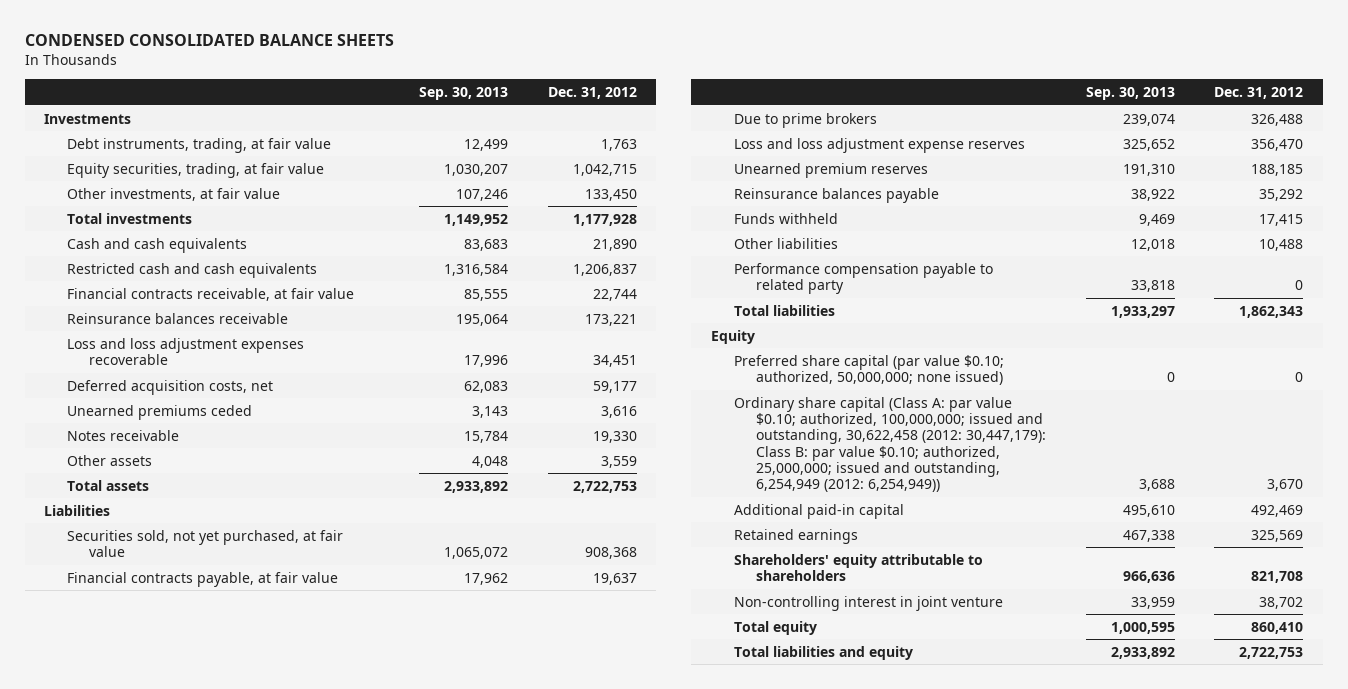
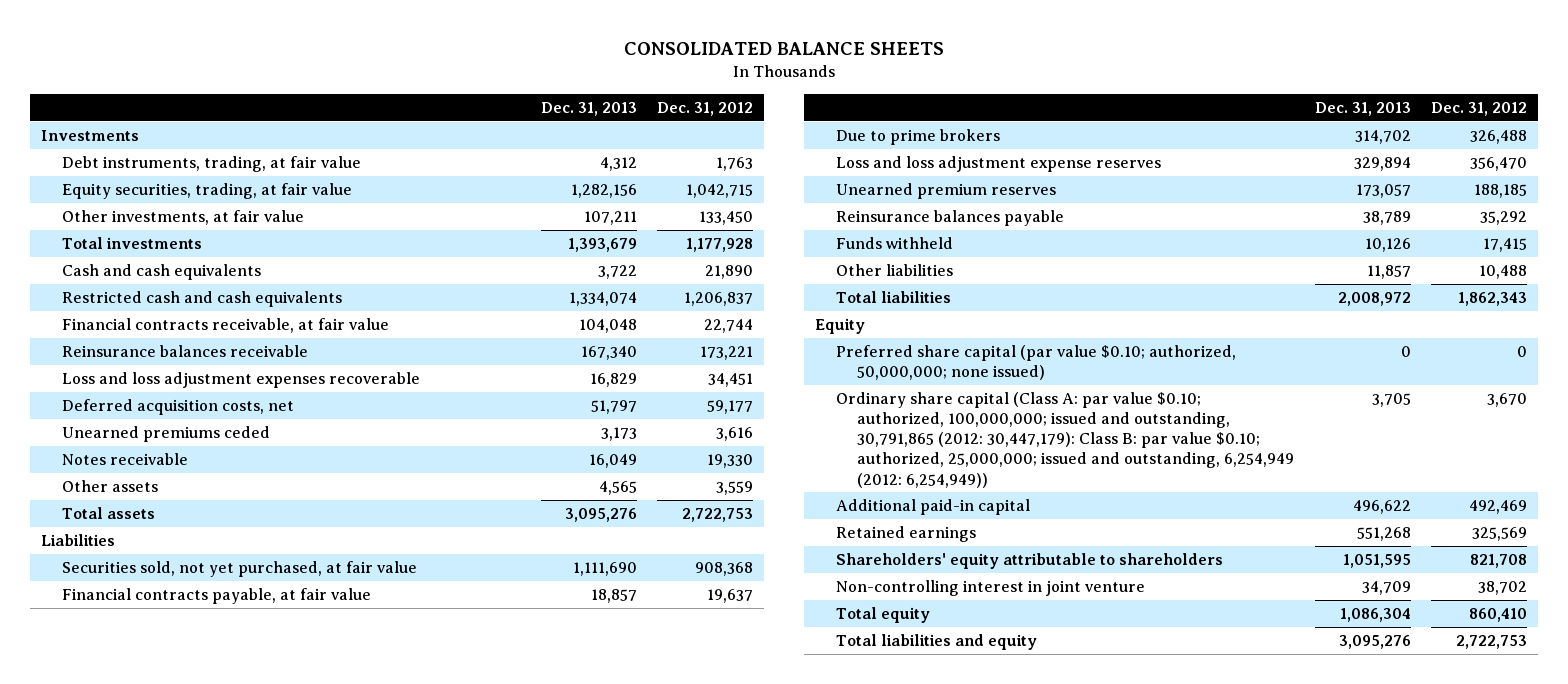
[24,34,394,47] CONDENSED CONSOLIDATED BALANCE SHEETS -> [624,42,945,56] CONSOLIDATED BALANCE SHEETS
[418,86,508,100] Sep. 30, 2013 -> none
none -> [540,101,637,116] Dec. 31, 2013
[733,262,993,295] Performance compensation payable to related party -> none
[733,396,1046,493] Ordinary share capital (Class A: par value $0.10; authorized, 100,000,000; issued and outstanding, 30,622,458 (2012: 30,447,179): Class B: par value $0.10; authorized, 25,000,000; issued and outstanding, 6,254,949 (2012: 6,254,949)) -> [835,392,1295,488] Ordinary share capital (Class A: par value $0.10; authorized, 100,000,000; issued and outstanding, 30,791,865 (2012: 30,447,179): Class B: par value $0.10; authorized, 25,000,000; issued and outstanding, 6,254,949 (2012: 6,254,949))

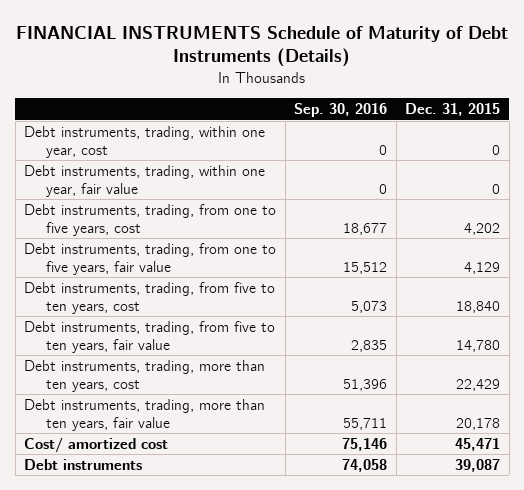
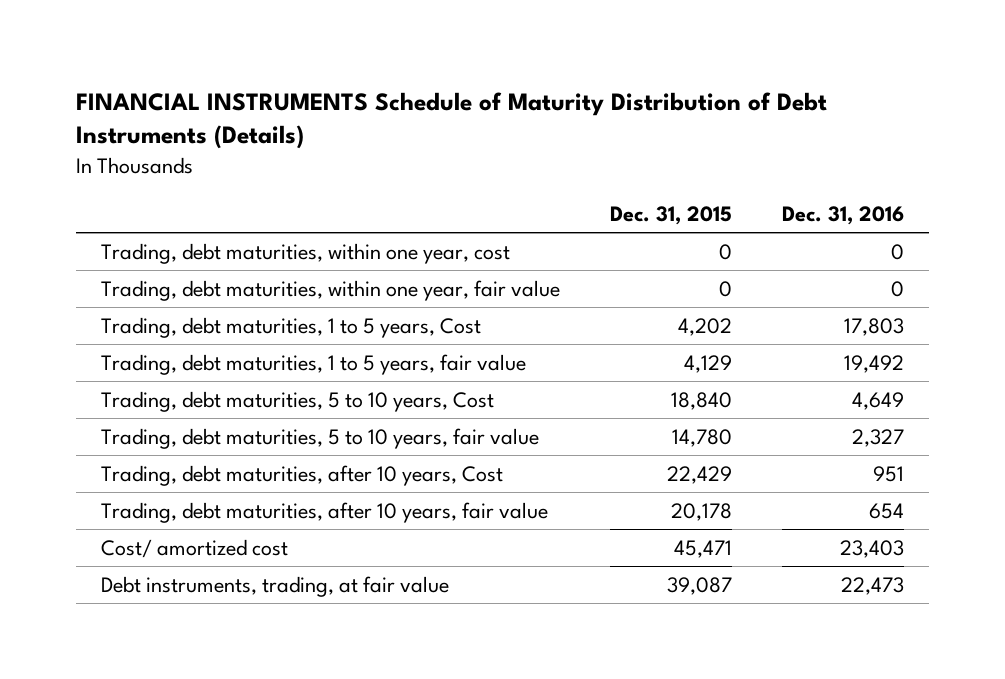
[16,25,509,68] FINANCIAL INSTRUMENTS Schedule of Maturity of Debt Instruments (Details) -> [75,91,827,150] FINANCIAL INSTRUMENTS Schedule of Maturity Distribution of Debt Instruments (Details)
[294,103,388,118] Sep. 30, 2016 -> none
none -> [781,205,904,225] Dec. 31, 2016
[24,125,266,158] Debt instruments, trading, within one year, cost -> [100,242,510,264] Trading, debt maturities, within one year, cost
[24,164,266,197] Debt instruments, trading, within one year, fair value -> [100,279,560,301] Trading, debt maturities, within one year, fair value
[24,203,277,236] Debt instruments, trading, from one to five years, cost -> [100,316,481,338] Trading, debt maturities, 1 to 5 years, Cost
[24,242,277,275] Debt instruments, trading, from one to five years, fair value -> [100,353,526,375] Trading, debt maturities, 1 to 5 years, fair value
[24,281,276,314] Debt instruments, trading, from five to ten years, cost -> [100,390,494,412] Trading, debt maturities, 5 to 10 years, Cost
[24,320,276,353] Debt instruments, trading, from five to ten years, fair value -> [100,427,539,449] Trading, debt maturities, 5 to 10 years, fair value
[24,359,266,392] Debt instruments, trading, more than ten years, cost -> [100,464,503,486] Trading, debt maturities, after 10 years, Cost
[24,398,266,431] Debt instruments, trading, more than ten years, fair value -> [100,501,548,523] Trading, debt maturities, after 10 years, fair value
[24,458,143,470] Debt instruments -> [100,575,449,597] Debt instruments, trading, at fair value

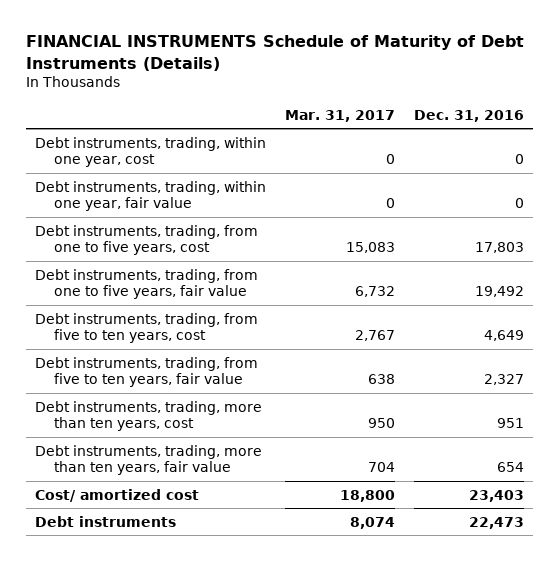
[75,91,827,150] FINANCIAL INSTRUMENTS Schedule of Maturity Distribution of Debt Instruments (Details) -> [26,35,525,71] FINANCIAL INSTRUMENTS Schedule of Maturity of Debt Instruments (Details)
[609,205,732,225] Dec. 31, 2015 -> none
none -> [284,109,395,122] Mar. 31, 2017
[100,242,510,264] Trading, debt maturities, within one year, cost -> [35,136,267,168] Debt instruments, trading, within one year, cost
[100,279,560,301] Trading, debt maturities, within one year, fair value -> [35,180,267,212] Debt instruments, trading, within one year, fair value
[100,316,481,338] Trading, debt maturities, 1 to 5 years, Cost -> [35,224,259,256] Debt instruments, trading, from one to five years, cost
[100,353,526,375] Trading, debt maturities, 1 to 5 years, fair value -> [35,268,259,300] Debt instruments, trading, from one to five years, fair value
[100,390,494,412] Trading, debt maturities, 5 to 10 years, Cost -> [35,312,259,344] Debt instruments, trading, from five to ten years, cost
[100,427,539,449] Trading, debt maturities, 5 to 10 years, fair value -> [35,356,259,388] Debt instruments, trading, from five to ten years, fair value
[100,464,503,486] Trading, debt maturities, after 10 years, Cost -> [35,400,263,432] Debt instruments, trading, more than ten years, cost
[100,501,548,523] Trading, debt maturities, after 10 years, fair value -> [35,444,263,476] Debt instruments, trading, more than ten years, fair value
[100,575,449,597] Debt instruments, trading, at fair value -> [35,515,177,527] Debt instruments

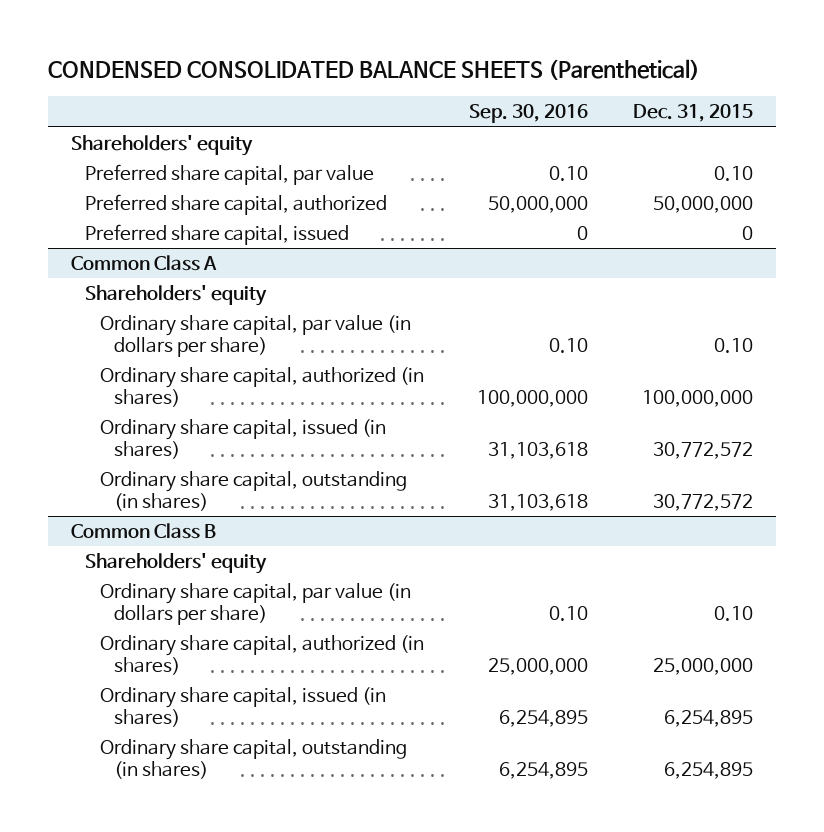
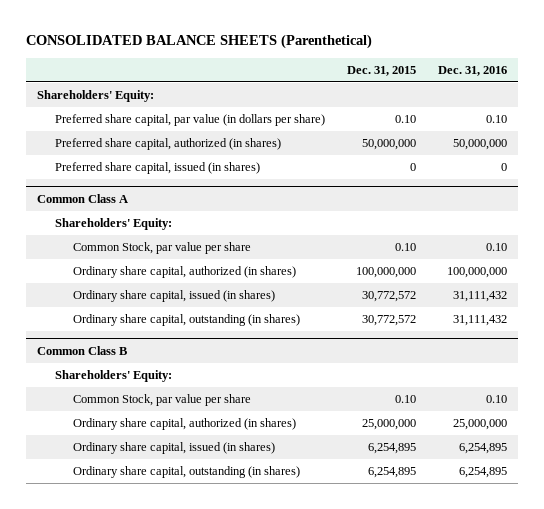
[47,59,700,81] CONDENSED CONSOLIDATED BALANCE SHEETS (Parenthetical) -> [25,34,372,50] CONSOLIDATED BALANCE SHEETS (Parenthetical)
[468,104,588,124] Sep. 30, 2016 -> none
none -> [438,65,508,76] Dec. 31, 2016
[70,134,253,156] Shareholders' equity -> [36,90,154,103] Shareholders' Equity:
[85,163,375,185] Preferred share capital, par value -> [54,114,325,127] Preferred share capital, par value (in dollars per share)
[85,193,388,215] Preferred share capital, authorized -> [54,138,281,151] Preferred share capital, authorized (in shares)
[85,223,350,245] Preferred share capital, issued -> [54,162,260,175] Preferred share capital, issued (in shares)
[85,284,268,306] Shareholders' equity -> [54,218,172,231] Shareholders' Equity:
[99,314,411,357] Ordinary share capital, par value (in dollars per share) -> [72,242,251,255] Common Stock, par value per share
[85,552,268,574] Shareholders' equity -> [54,370,172,383] Shareholders' Equity:
[99,582,411,625] Ordinary share capital, par value (in dollars per share) -> [72,394,251,407] Common Stock, par value per share

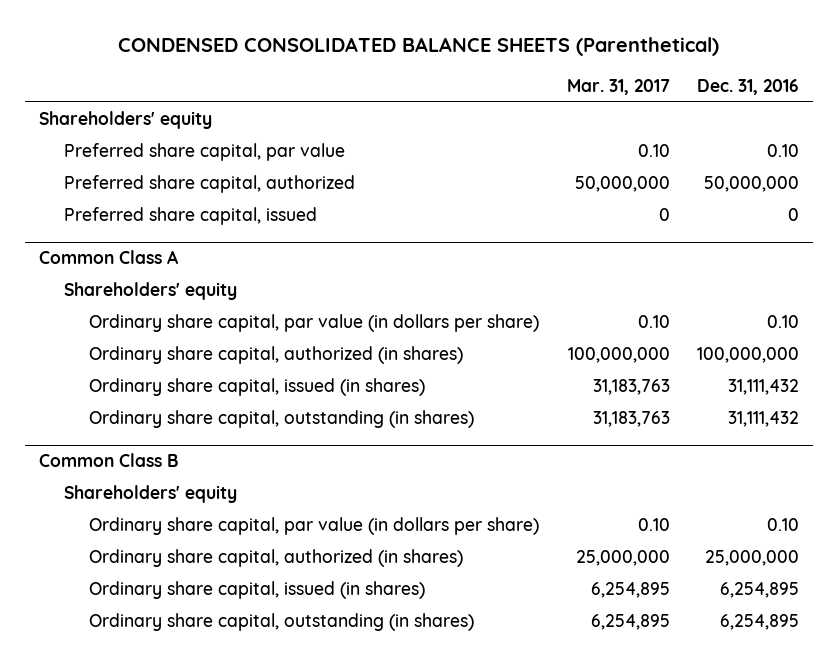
[25,34,372,50] CONSOLIDATED BALANCE SHEETS (Parenthetical) -> [118,37,720,57] CONDENSED CONSOLIDATED BALANCE SHEETS (Parenthetical)
[346,65,416,76] Dec. 31, 2015 -> none
none -> [566,78,670,95] Mar. 31, 2017
[36,90,154,103] Shareholders' Equity: -> [39,111,213,130] Shareholders' equity
[54,114,325,127] Preferred share capital, par value (in dollars per share) -> [63,143,345,162] Preferred share capital, par value
[54,138,281,151] Preferred share capital, authorized (in shares) -> [63,175,355,194] Preferred share capital, authorized
[54,162,260,175] Preferred share capital, issued (in shares) -> [63,207,317,226] Preferred share capital, issued
[54,218,172,231] Shareholders' Equity: -> [63,282,237,301] Shareholders' equity
[72,242,251,255] Common Stock, par value per share -> [88,314,539,333] Ordinary share capital, par value (in dollars per share)
[54,370,172,383] Shareholders' Equity: -> [63,485,237,504] Shareholders' equity
[72,394,251,407] Common Stock, par value per share -> [88,517,539,536] Ordinary share capital, par value (in dollars per share)

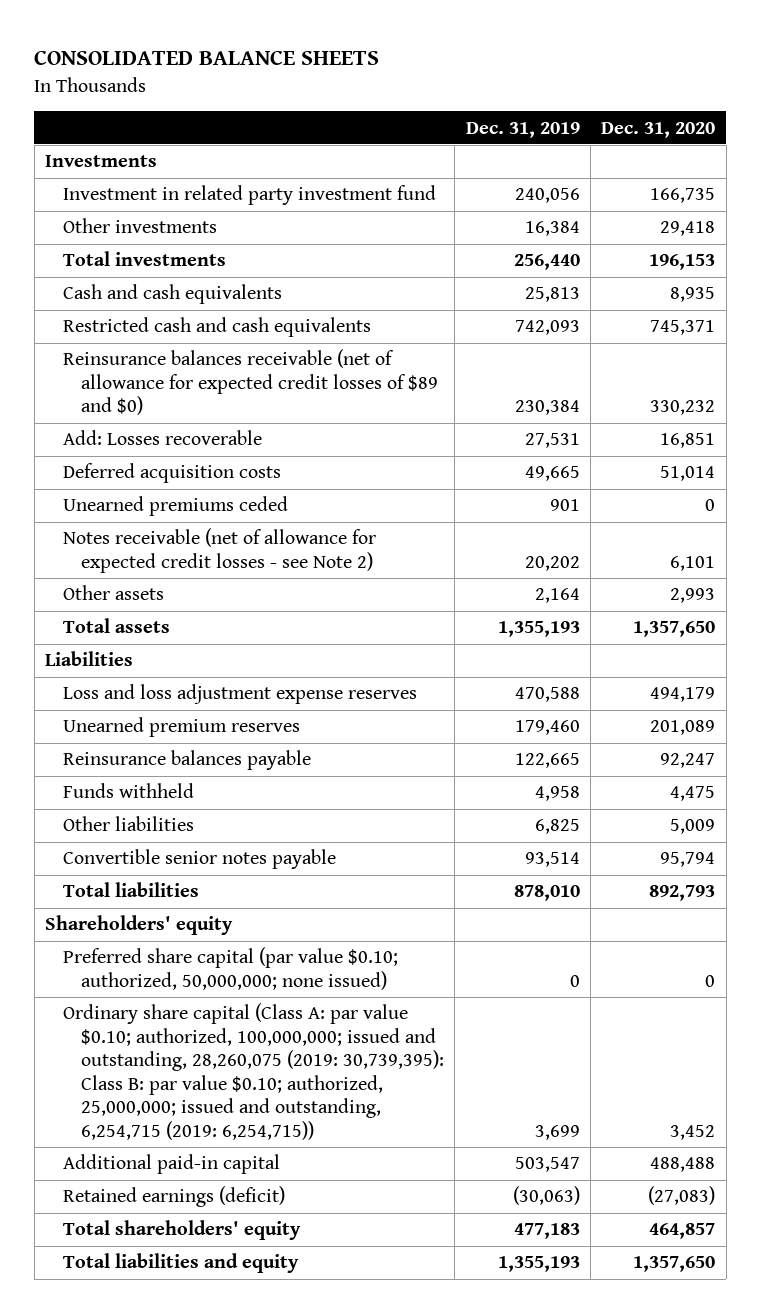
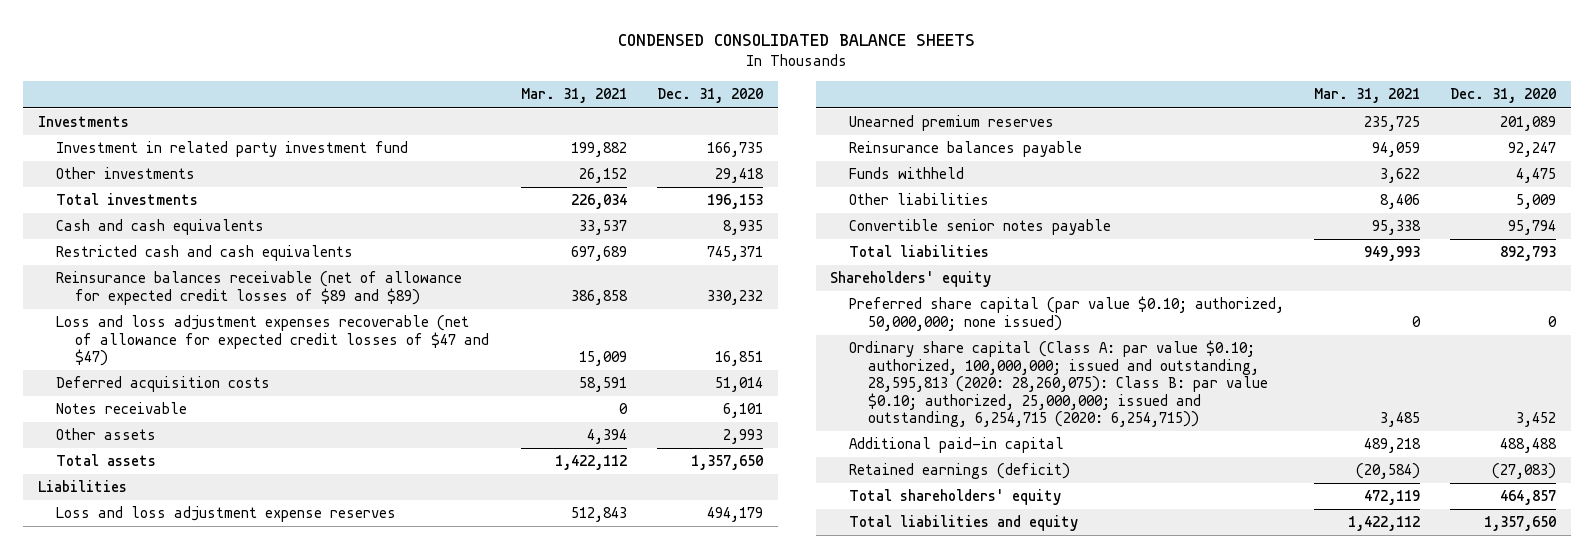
[34,50,380,66] CONSOLIDATED BALANCE SHEETS -> [617,33,975,46] CONDENSED CONSOLIDATED BALANCE SHEETS
[465,121,580,138] Dec. 31, 2019 -> none
none -> [521,88,628,104] Mar. 31, 2021
[63,349,438,416] Reinsurance balances receivable (net of allowance for expected credit losses of $89 and $0) -> [56,271,463,305] Reinsurance balances receivable (net of allowance for expected credit losses of $89 and $89)
[63,430,263,446] Add: Losses recoverable -> [56,315,490,367] Loss and loss adjustment expenses recoverable (net of allowance for expected credit losses of $47 and $47)
[63,496,289,517] Unearned premiums ceded -> none
[63,528,377,573] Notes receivable (net of allowance for expected credit losses - see Note 2) -> [56,402,188,415] Notes receivable
[63,1003,444,1140] Ordinary share capital (Class A: par value $0.10; authorized, 100,000,000; issued and outstanding, 28,260,075 (2019: 30,739,395): Class B: par value $0.10; authorized, 25,000,000; issued and outstanding, 6,254,715 (2019: 6,254,715)) -> [849,340,1268,428] Ordinary share capital (Class A: par value $0.10; authorized, 100,000,000; issued and outstanding, 28,595,813 (2020: 28,260,075): Class B: par value $0.10; authorized, 25,000,000; issued and outstanding, 6,254,715 (2020: 6,254,715))

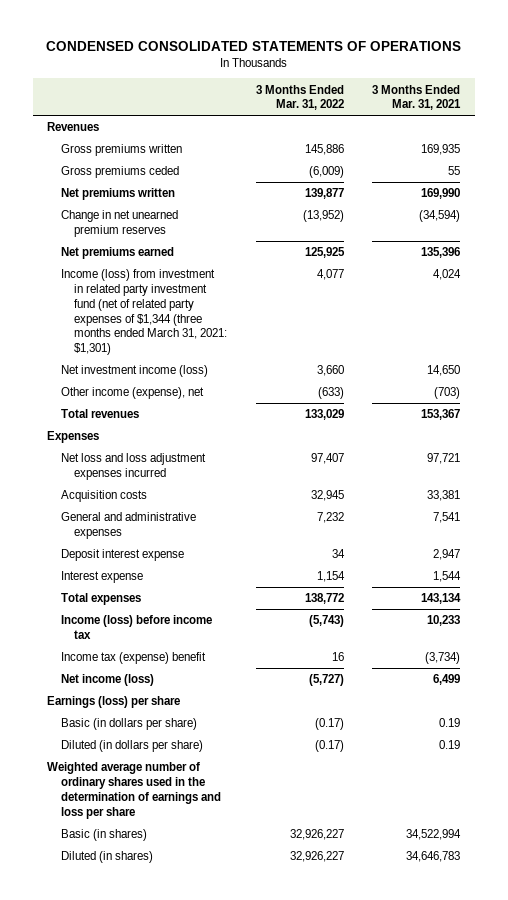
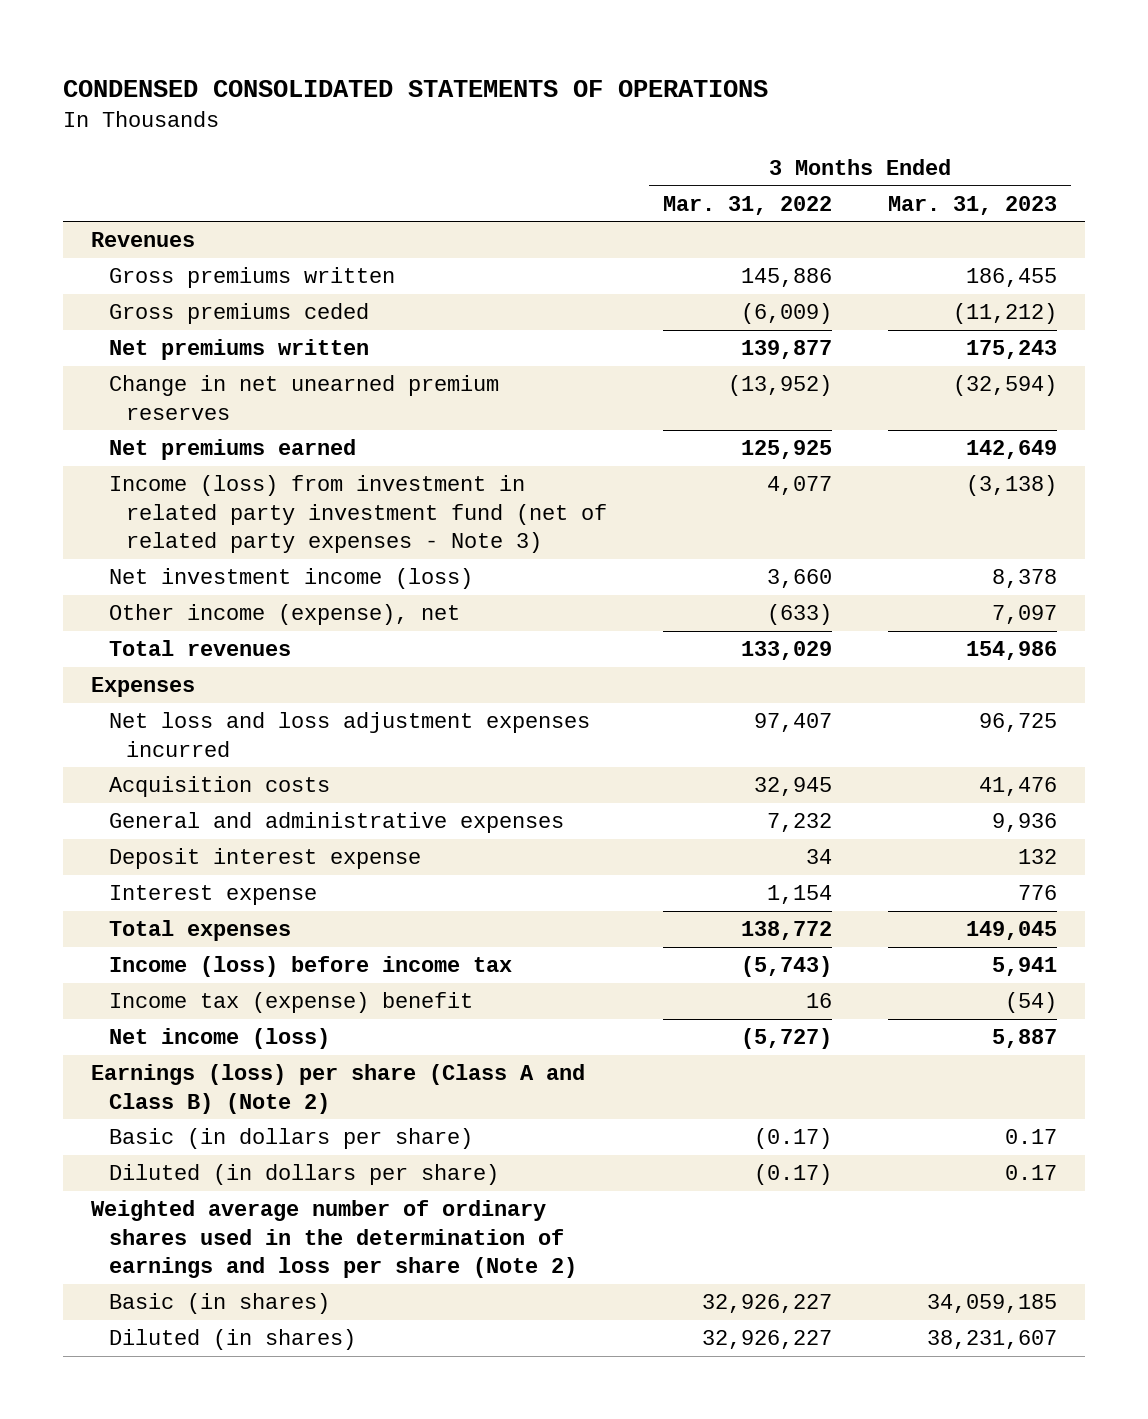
[372,84,462,111] 3 Months Ended Mar. 31, 2021 -> none
none -> [887,195,1057,215] Mar. 31, 2023
[60,269,228,356] Income (loss) from investment in related party investment fund (net of related party expenses of $1,344 (three months ended March 31, 2021: $1,301) -> [108,475,608,554] Income (loss) from investment in related party investment fund (net of related party expenses - Note 3)
[47,696,181,709] Earnings (loss) per share -> [90,1064,585,1114] Earnings (loss) per share (Class A and Class B) (Note 2)
[47,762,221,819] Weighted average number of ordinary shares used in the determination of earnings and loss per share -> [90,1200,577,1279] Weighted average number of ordinary shares used in the determination of earnings and loss per share (Note 2)

